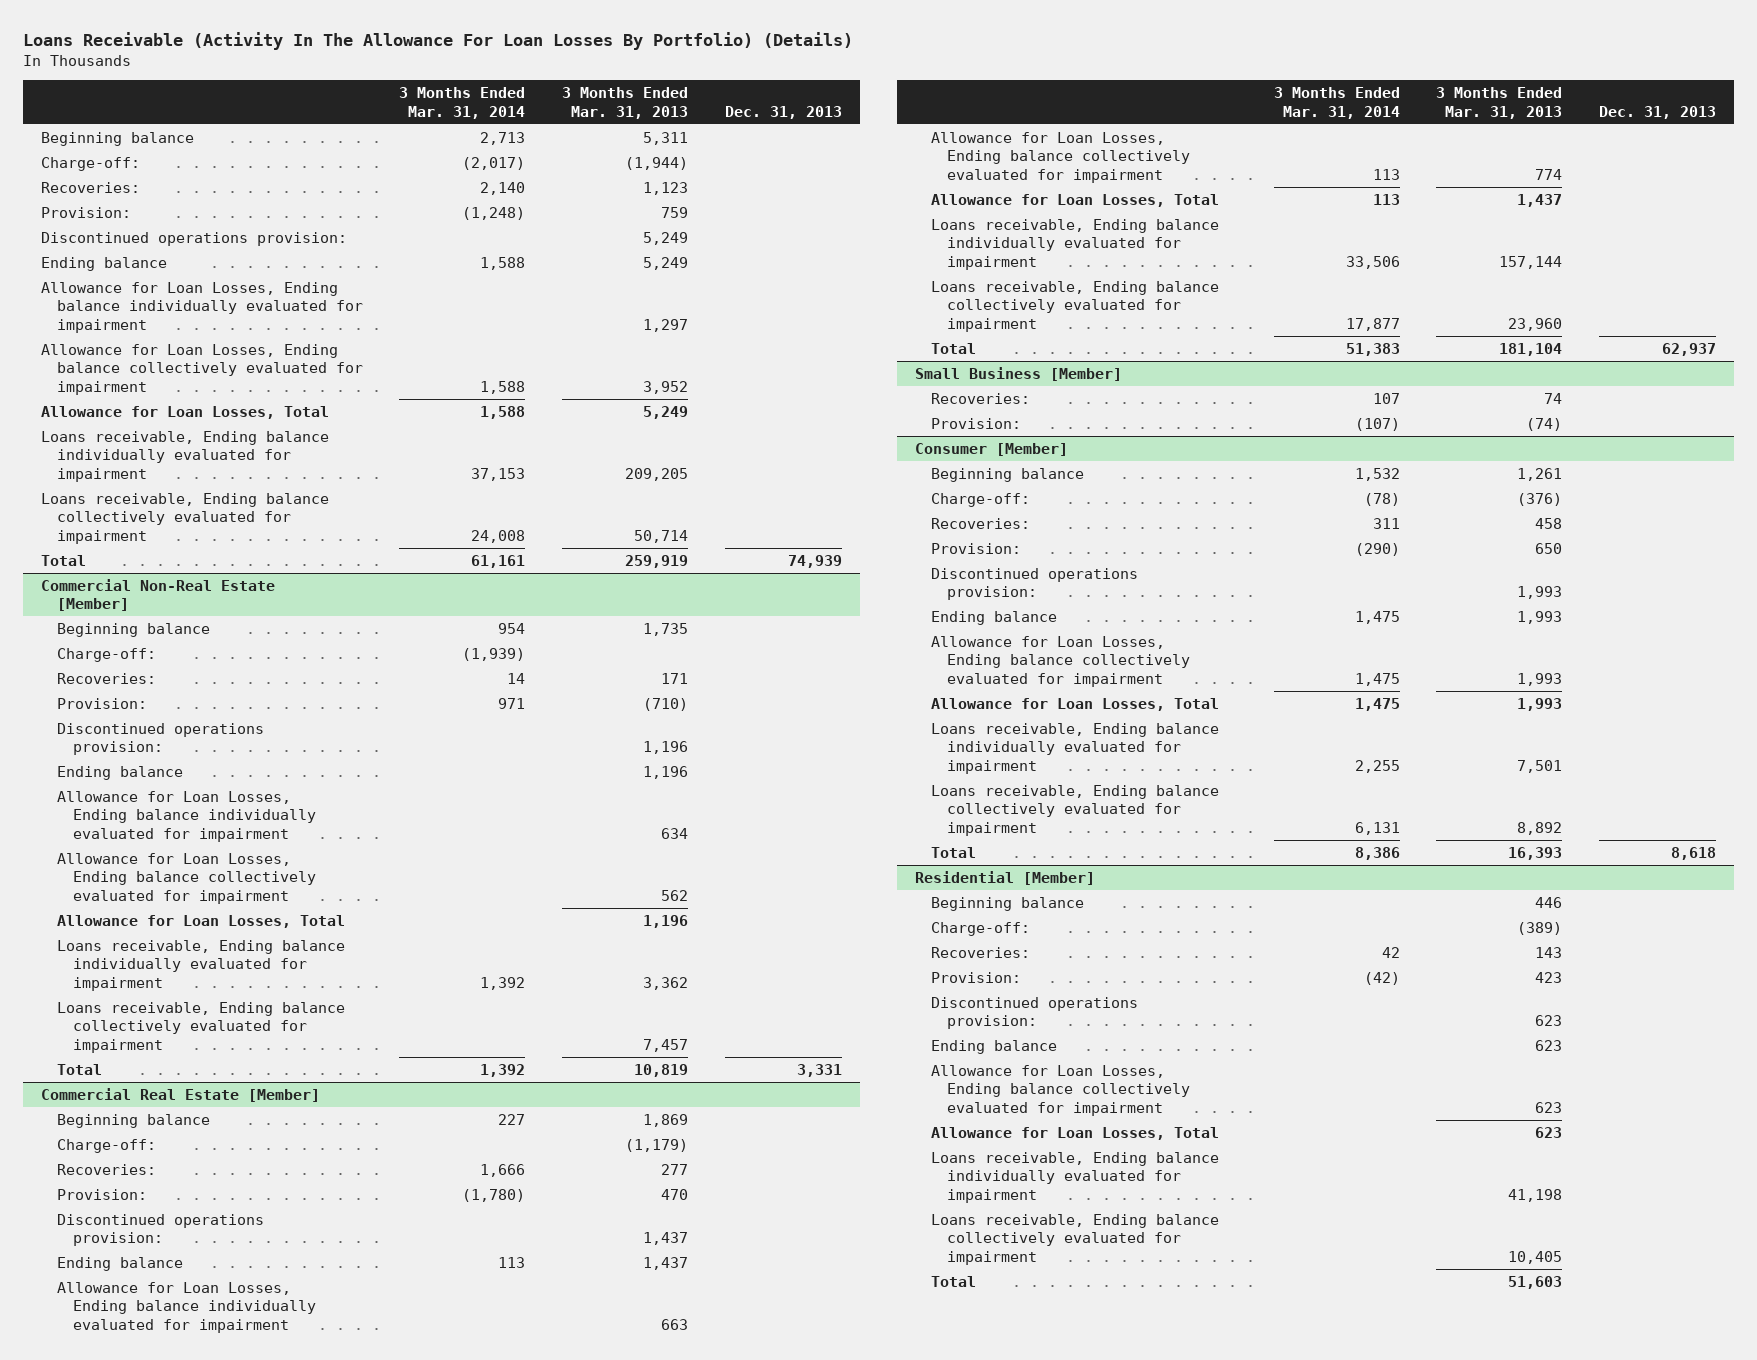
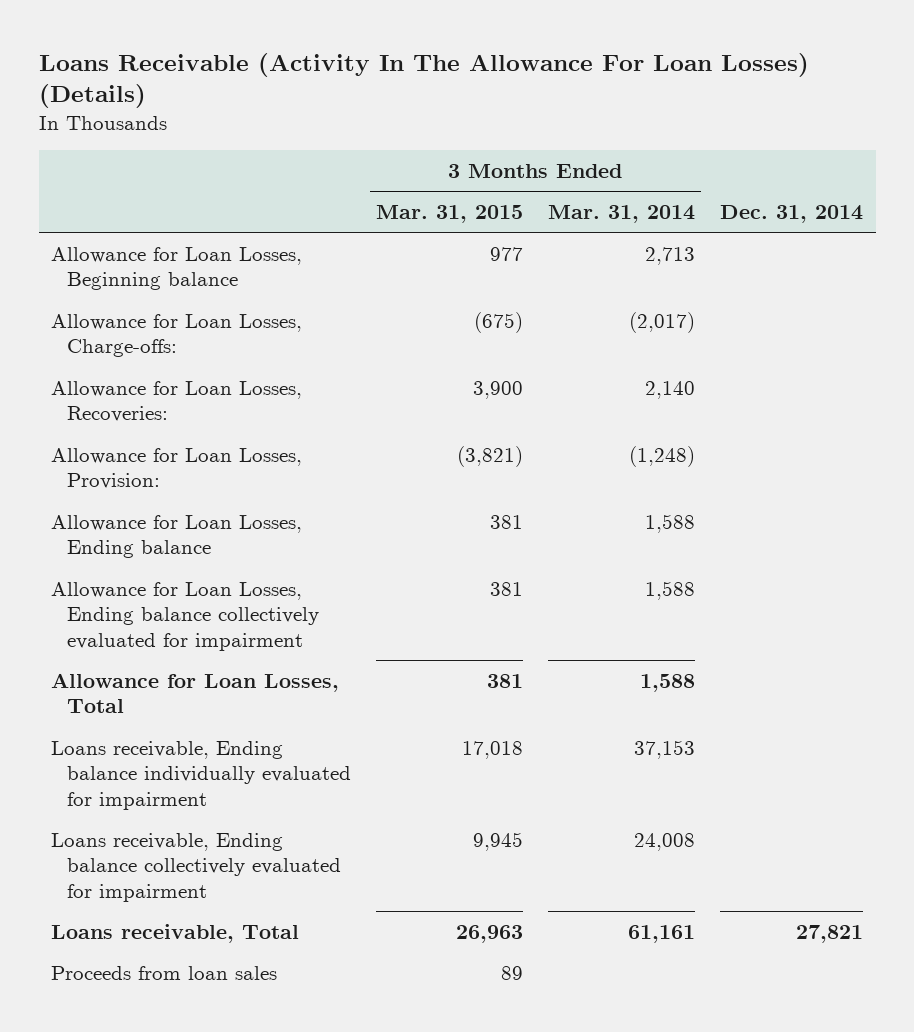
[22,31,853,50] Loans Receivable (Activity In The Allowance For Loan Losses By Portfolio) (Details) -> [38,52,809,109] Loans Receivable (Activity In The Allowance For Loan Losses) (Details)
[562,87,689,119] 3 Months Ended Mar. 31, 2013 -> none
[724,105,842,119] Dec. 31, 2013 -> none
none -> [375,204,523,223] Mar. 31, 2015
none -> [720,204,864,223] Dec. 31, 2014
[40,231,347,246] Discontinued operations provision: -> none
[40,281,363,333] Allowance for Loan Losses, Ending balance individually evaluated for impairment -> none
[40,131,194,146] Beginning balance -> [51,246,303,291] Allowance for Loan Losses, Beginning balance
[40,156,140,171] Charge-off: -> [51,313,303,358] Allowance for Loan Losses, Charge-offs:
[40,181,140,193] Recoveries: -> [51,380,303,423] Allowance for Loan Losses, Recoveries:
[40,206,131,218] Provision: -> [51,447,303,490] Allowance for Loan Losses, Provision:
[40,256,167,271] Ending balance -> [51,514,303,559] Allowance for Loan Losses, Ending balance
[40,578,275,612] Commercial Non-Real Estate [Member] -> none
[56,622,210,637] Beginning balance -> none
[56,647,156,662] Charge-off: -> none
[56,672,156,684] Recoveries: -> none
[56,697,147,709] Provision: -> none
[56,722,264,756] Discontinued operations provision: -> none
[56,765,183,780] Ending balance -> none
[56,790,316,842] Allowance for Loan Losses, Ending balance individually evaluated for impairment -> none
[56,852,316,904] Allowance for Loan Losses, Ending balance collectively evaluated for impairment -> none
[56,914,345,928] Allowance for Loan Losses, Total -> none
[56,939,345,991] Loans receivable, Ending balance individually evaluated for impairment -> none
[56,1001,345,1053] Loans receivable, Ending balance collectively evaluated for impairment -> none
[56,1063,102,1075] Total -> none
[40,1087,320,1102] Commercial Real Estate [Member] -> none
[56,1113,210,1128] Beginning balance -> none
[56,1138,156,1153] Charge-off: -> none
[56,1163,156,1175] Recoveries: -> none
[56,1188,147,1200] Provision: -> none
[56,1213,264,1247] Discontinued operations provision: -> none
[56,1256,183,1271] Ending balance -> none
[56,1281,316,1333] Allowance for Loan Losses, Ending balance individually evaluated for impairment -> none
[931,131,1191,183] Allowance for Loan Losses, Ending balance collectively evaluated for impairment -> none
[931,193,1220,207] Allowance for Loan Losses, Total -> none
[931,218,1220,270] Loans receivable, Ending balance individually evaluated for impairment -> none
[931,280,1220,332] Loans receivable, Ending balance collectively evaluated for impairment -> none
[931,342,977,354] Total -> none
[915,366,1123,381] Small Business [Member] -> none
[931,392,1031,404] Recoveries: -> none
[931,417,1022,429] Provision: -> none
[915,442,1069,456] Consumer [Member] -> none
[931,467,1085,482] Beginning balance -> none
[931,492,1031,507] Charge-off: -> none
[931,517,1031,529] Recoveries: -> none
[931,542,1022,554] Provision: -> none
[931,567,1139,601] Discontinued operations provision: -> none
[931,610,1058,625] Ending balance -> none
[931,635,1191,687] Allowance for Loan Losses, Ending balance collectively evaluated for impairment -> none
[931,697,1220,711] Allowance for Loan Losses, Total -> none
[931,722,1220,774] Loans receivable, Ending balance individually evaluated for impairment -> none
[931,784,1220,836] Loans receivable, Ending balance collectively evaluated for impairment -> none
[931,846,977,858] Total -> none
[915,870,1096,885] Residential [Member] -> none
[931,896,1085,911] Beginning balance -> none
[931,921,1031,936] Charge-off: -> none
[931,946,1031,958] Recoveries: -> none
[931,971,1022,983] Provision: -> none
[931,996,1139,1030] Discontinued operations provision: -> none
[931,1039,1058,1054] Ending balance -> none
[931,1064,1191,1116] Allowance for Loan Losses, Ending balance collectively evaluated for impairment -> none
[931,1126,1220,1140] Allowance for Loan Losses, Total -> none
[931,1151,1220,1203] Loans receivable, Ending balance individually evaluated for impairment -> none
[931,1213,1220,1265] Loans receivable, Ending balance collectively evaluated for impairment -> none
[931,1275,977,1287] Total -> none
[40,554,86,566] Total -> [51,923,300,943] Loans receivable, Total
none -> [51,965,278,980] Proceeds from loan sales

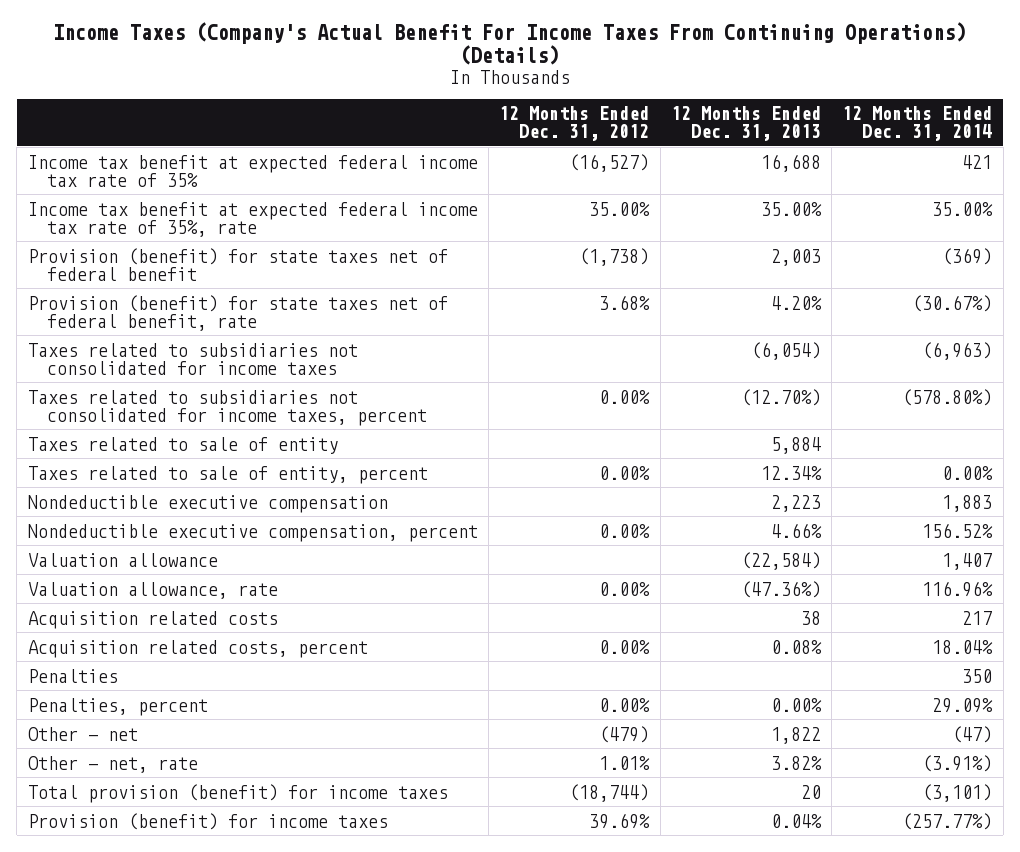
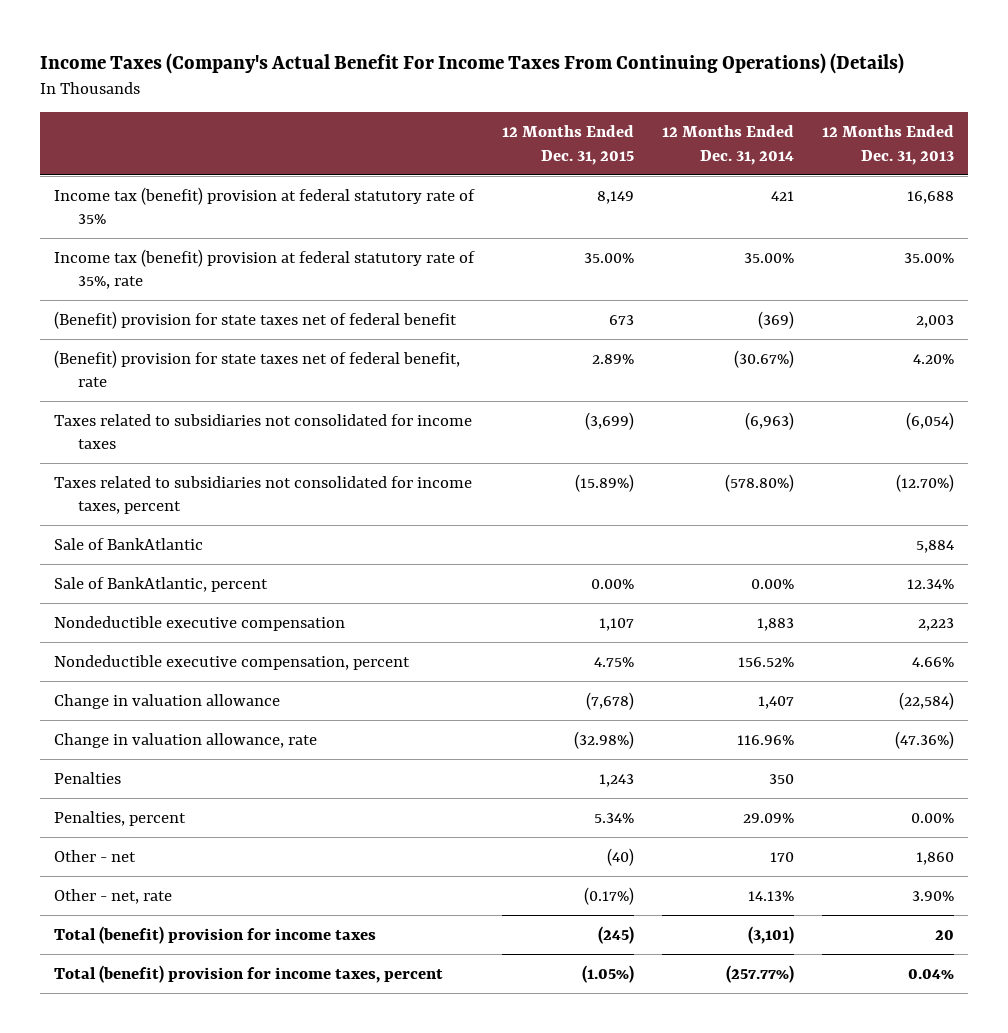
[499,106,650,142] 12 Months Ended Dec. 31, 2012 -> none
none -> [502,125,635,165] 12 Months Ended Dec. 31, 2015
[27,154,478,187] Income tax benefit at expected federal income tax rate of 35% -> [53,186,475,225] Income tax (benefit) provision at federal statutory rate of 35%
[27,201,478,237] Income tax benefit at expected federal income tax rate of 35%, rate -> [53,248,475,290] Income tax (benefit) provision at federal statutory rate of 35%, rate
[27,247,448,281] Provision (benefit) for state taxes net of federal benefit -> [53,310,457,329] (Benefit) provision for state taxes net of federal benefit
[27,294,448,331] Provision (benefit) for state taxes net of federal benefit, rate -> [53,349,460,388] (Benefit) provision for state taxes net of federal benefit, rate
[27,436,338,454] Taxes related to sale of entity -> [53,537,203,550] Sale of BankAtlantic
[27,465,428,484] Taxes related to sale of entity, percent -> [53,576,268,592] Sale of BankAtlantic, percent
[27,610,278,629] Acquisition related costs -> none
[27,639,368,658] Acquisition related costs, percent -> none
[27,552,218,567] Valuation allowance -> [53,693,280,709] Change in valuation allowance
[27,581,278,599] Valuation allowance, rate -> [53,732,317,748] Change in valuation allowance, rate
[770,726,821,744] 1,822 -> [916,851,955,865] 1,860
[952,725,993,743] (47) -> [770,851,795,862] 170
[770,755,822,770] 3.82% -> [912,890,955,901] 3.90%
[922,754,993,772] (3.91%) -> [748,890,795,901] 14.13%
[27,783,448,803] Total provision (benefit) for income taxes -> [53,925,376,944] Total (benefit) provision for income taxes
[27,812,388,830] Provision (benefit) for income taxes -> [53,964,443,983] Total (benefit) provision for income taxes, percent

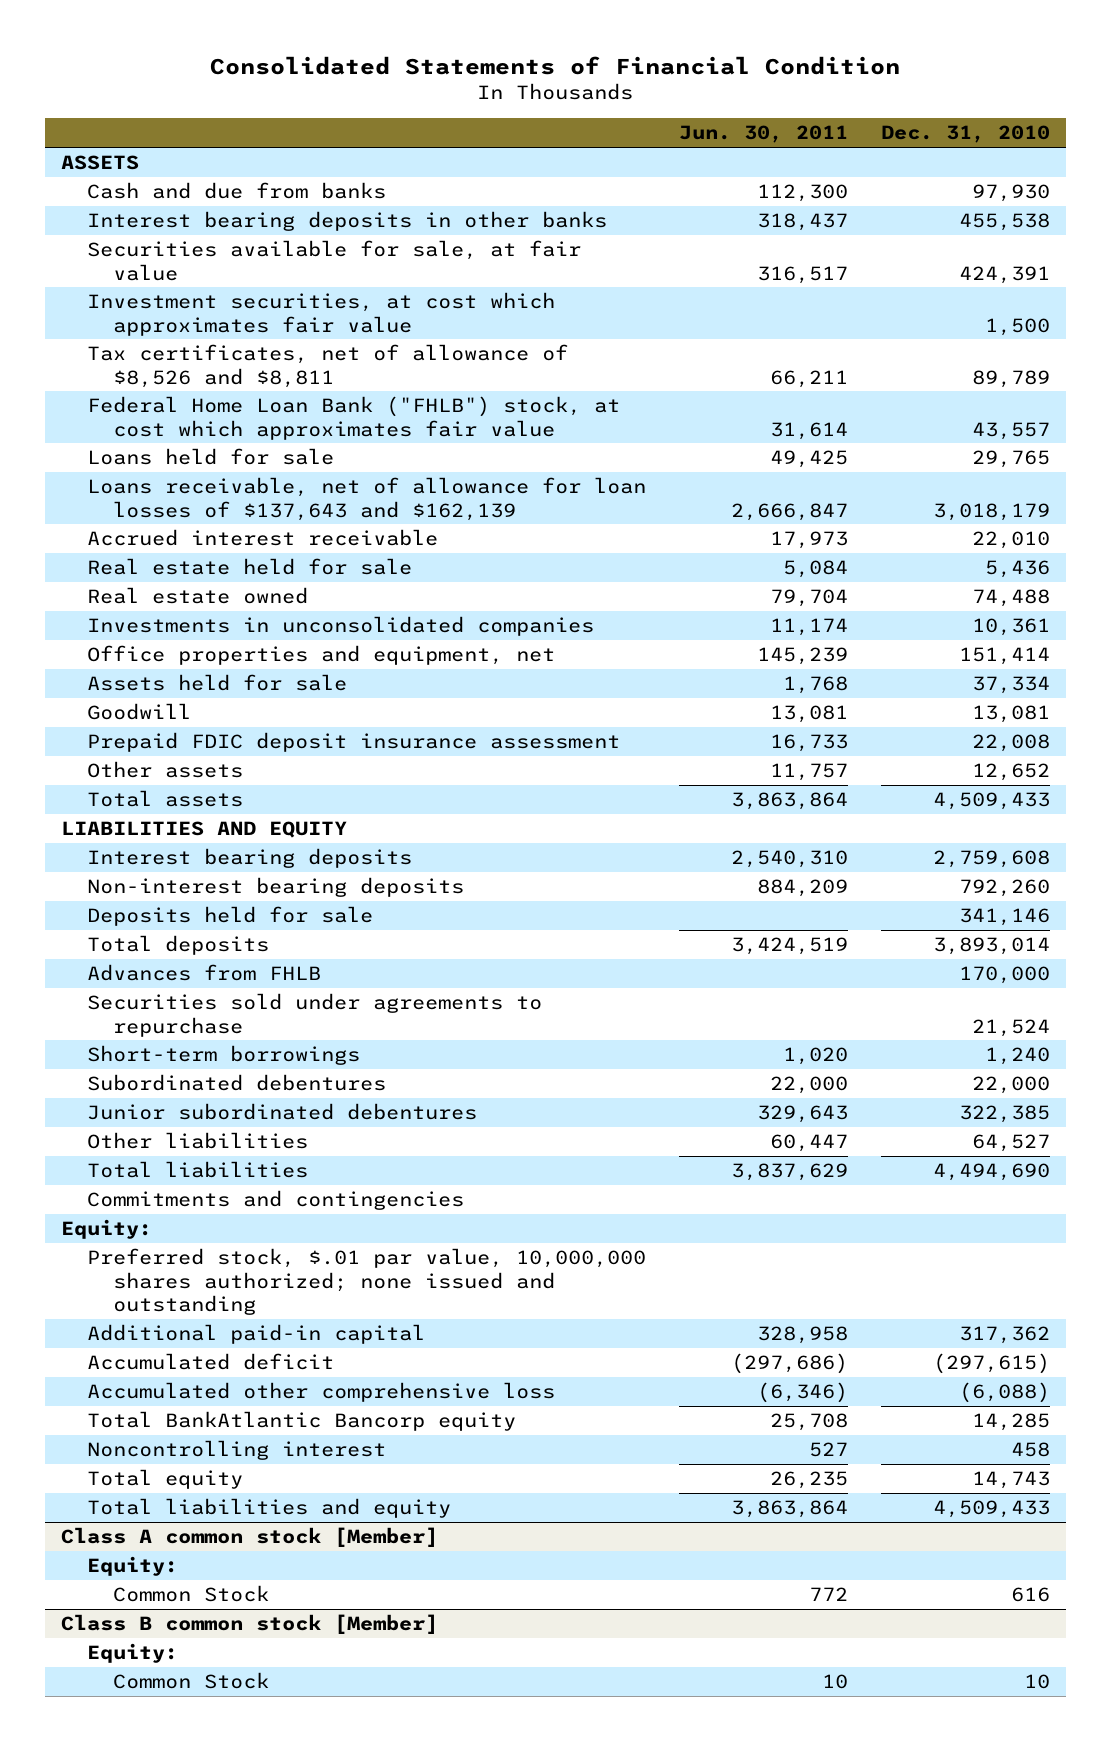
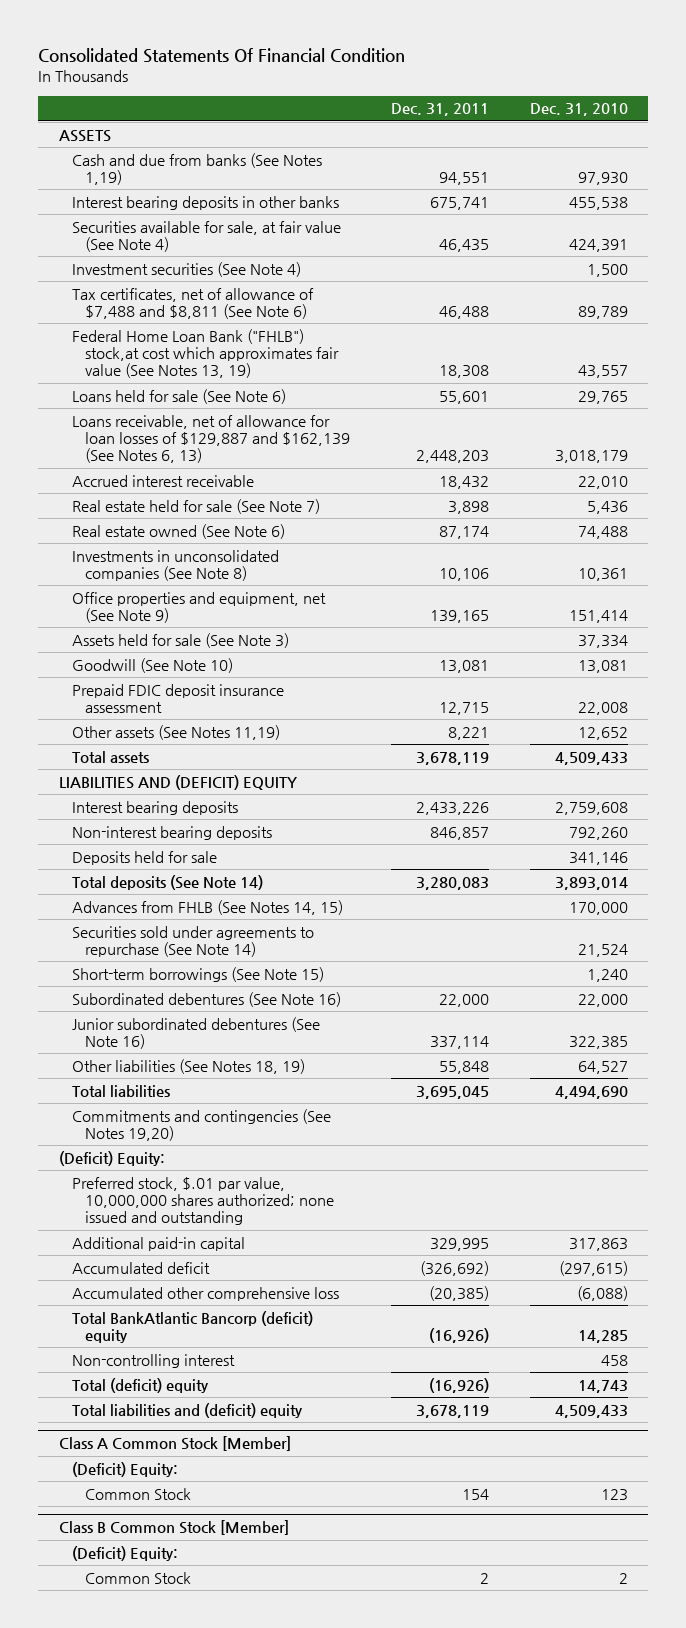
[210,55,901,75] Consolidated Statements of Financial Condition -> [38,47,406,63] Consolidated Statements Of Financial Condition
[678,125,848,144] Jun. 30, 2011 -> none
none -> [390,103,489,117] Dec. 31, 2011
[86,182,386,200] Cash and due from banks -> [71,152,322,185] Cash and due from banks (See Notes 1,19)
[86,240,581,281] Securities available for sale, at fair value -> [71,220,341,252] Securities available for sale, at fair value (See Note 4)
[86,292,555,336] Investment securities, at cost which approximates fair value -> [71,261,301,277] Investment securities (See Note 4)
[86,344,568,388] Tax certificates, net of allowance of $8,526 and $8,811 -> [71,287,314,319] Tax certificates, net of allowance of $7,488 and $8,811 (See Note 6)
[86,396,620,440] Federal Home Loan Bank ("FHLB") stock, at cost which approximates fair value -> [71,328,339,379] Federal Home Loan Bank ("FHLB") stock,at cost which approximates fair value (See Notes 13, 19)
[86,448,334,466] Loans held for sale -> [71,388,286,404] Loans held for sale (See Note 6)
[86,477,646,521] Loans receivable, net of allowance for loan losses of $137,643 and $162,139 -> [71,414,350,464] Loans receivable, net of allowance for loan losses of $129,887 and $162,139 (See Notes 6, 13)
[86,558,412,576] Real estate held for sale -> [71,498,320,514] Real estate held for sale (See Note 7)
[86,587,308,605] Real estate owned -> [71,523,285,539] Real estate owned (See Note 6)
[86,616,594,637] Investments in unconsolidated companies -> [71,549,279,581] Investments in unconsolidated companies (See Note 8)
[86,645,555,666] Office properties and equipment, net -> [71,591,326,623] Office properties and equipment, net (See Note 9)
[86,674,347,692] Assets held for sale -> [71,632,289,648] Assets held for sale (See Note 3)
[86,703,191,721] Goodwill -> [71,657,233,673] Goodwill (See Note 10)
[86,761,243,779] Other assets -> [71,724,280,740] Other assets (See Notes 11,19)
[60,821,347,839] LIABILITIES AND EQUITY -> [58,774,297,790] LIABILITIES AND (DEFICIT) EQUITY
[86,935,269,956] Total deposits -> [71,874,263,890] Total deposits (See Note 14)
[86,964,321,982] Advances from FHLB -> [71,899,343,915] Advances from FHLB (See Notes 14, 15)
[86,993,542,1037] Securities sold under agreements to repurchase -> [71,925,314,957] Securities sold under agreements to repurchase (See Note 14)
[86,1045,360,1066] Short-term borrowings -> [71,966,324,982] Short-term borrowings (See Note 15)
[86,1074,386,1092] Subordinated debentures -> [71,991,341,1007] Subordinated debentures (See Note 16)
[86,1103,477,1121] Junior subordinated debentures -> [71,1016,320,1049] Junior subordinated debentures (See Note 16)
[86,1132,308,1150] Other liabilities -> [71,1058,305,1074] Other liabilities (See Notes 18, 19)
[86,1190,464,1211] Commitments and contingencies -> [71,1108,331,1141] Commitments and contingencies (See Notes 19,20)
[60,1219,152,1240] Equity: -> [58,1150,165,1166] (Deficit) Equity:
[958,1326,1050,1345] 317,362 -> [568,1237,628,1251] 317,863
[86,1411,516,1432] Total BankAtlantic Bancorp equity -> [71,1310,313,1343] Total BankAtlantic Bancorp (deficit) equity
[86,1440,386,1461] Noncontrolling interest -> [71,1353,235,1368] Non-controlling interest
[86,1469,243,1490] Total equity -> [71,1377,209,1393] Total (deficit) equity
[86,1498,451,1519] Total liabilities and equity -> [71,1402,303,1418] Total liabilities and (deficit) equity
[60,1527,438,1548] Class A common stock [Member] -> [58,1436,291,1452] Class A Common Stock [Member]
[86,1556,178,1577] Equity: -> [71,1461,178,1477] (Deficit) Equity:
[1010,1587,1050,1603] 616 -> [600,1488,628,1501] 123
[60,1614,438,1635] Class B common stock [Member] -> [58,1520,289,1536] Class B Common Stock [Member]
[86,1643,178,1664] Equity: -> [71,1545,178,1561] (Deficit) Equity:
[1023,1674,1050,1690] 10 -> [618,1572,628,1584] 2

